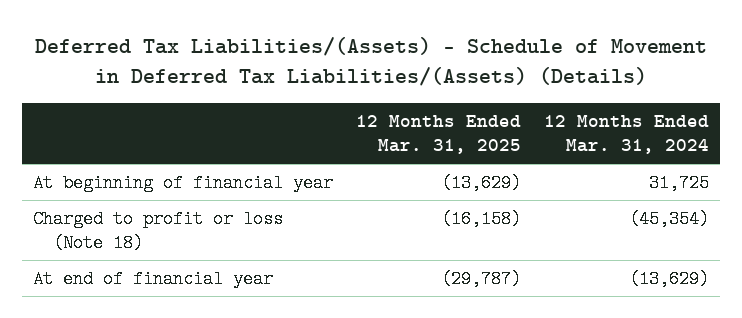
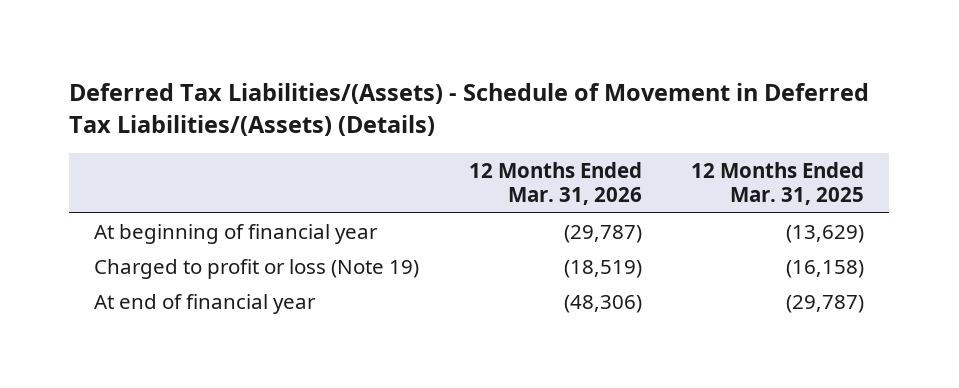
[543,115,709,155] 12 Months Ended Mar. 31, 2024 -> none
none -> [468,161,642,206] 12 Months Ended Mar. 31, 2026
[33,209,284,253] Charged to profit or loss (Note 18) -> [94,258,420,279] Charged to profit or loss (Note 19)

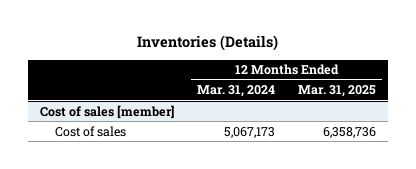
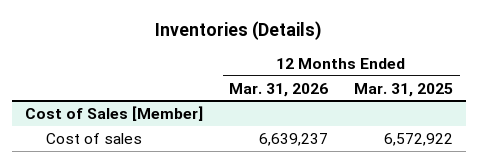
[196,85,275,98] Mar. 31, 2024 -> none
none -> [229,82,329,97] Mar. 31, 2026
[39,104,174,119] Cost of sales [member] -> [25,105,204,121] Cost of Sales [Member]
[323,126,377,138] 6,358,736 -> [384,132,454,146] 6,572,922

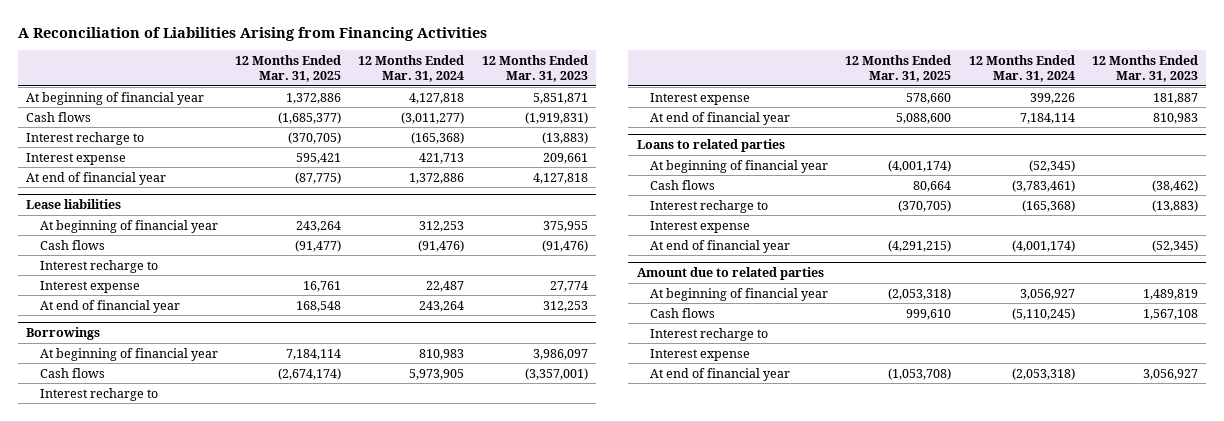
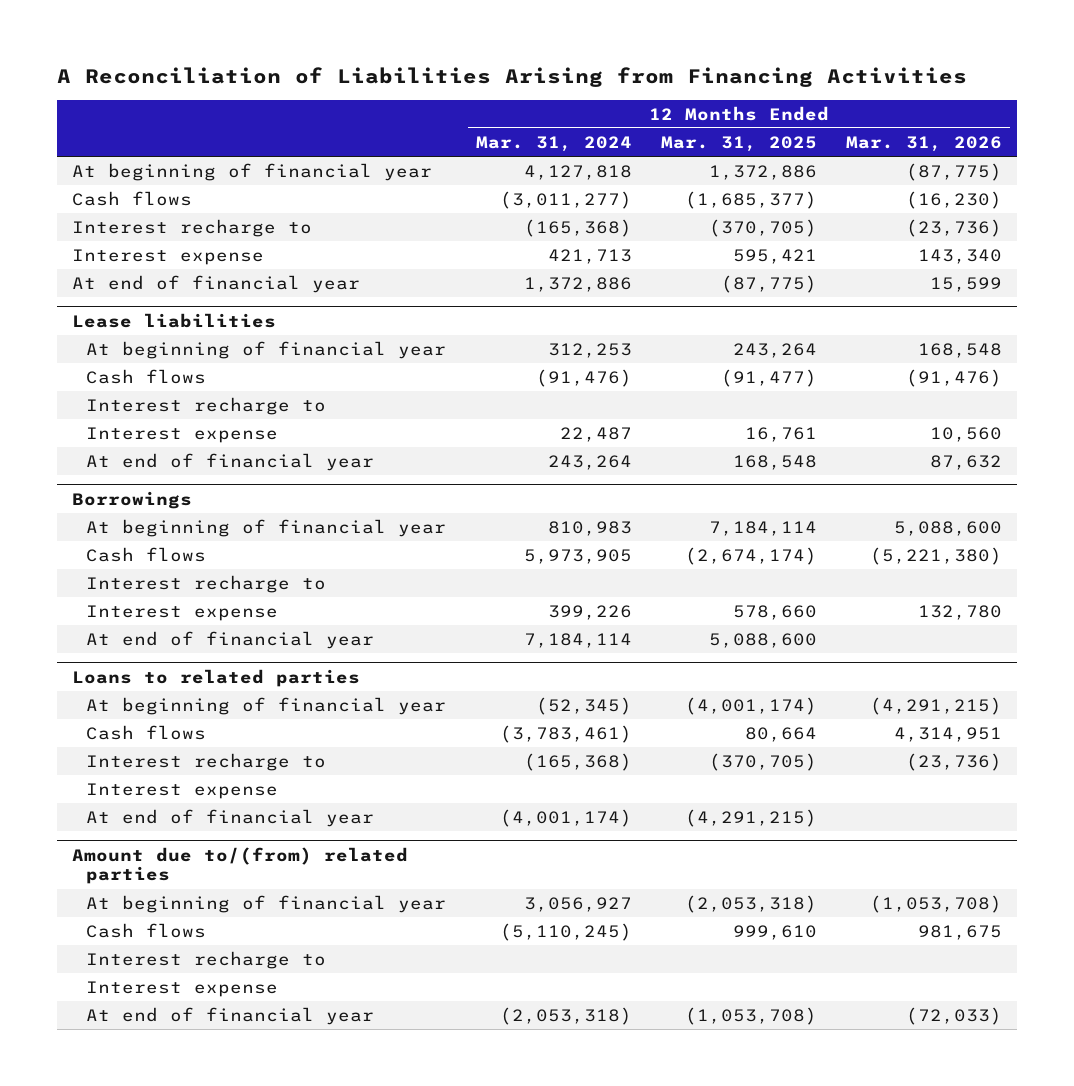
[481,54,588,83] 12 Months Ended Mar. 31, 2023 -> none
none -> [846,136,1003,153] Mar. 31, 2026
[636,267,824,281] Amount due to related parties -> [71,846,408,885] Amount due to/(from) related parties

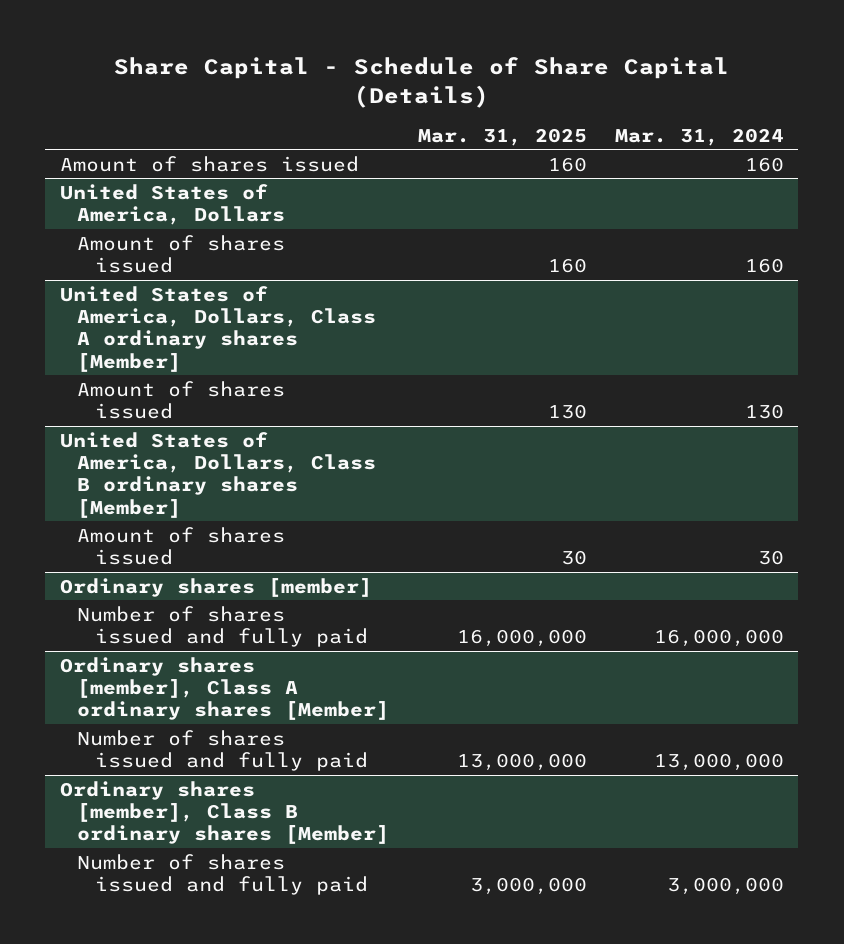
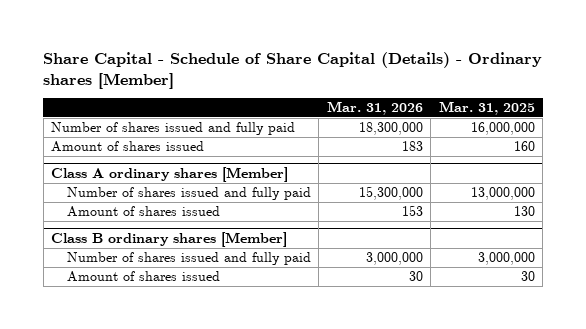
[113,56,729,108] Share Capital - Schedule of Share Capital (Details) -> [43,52,543,89] Share Capital - Schedule of Share Capital (Details) - Ordinary shares [Member]
[615,127,785,146] Mar. 31, 2024 -> none
none -> [326,100,423,115] Mar. 31, 2026
[59,183,286,225] United States of America, Dollars -> none
[77,234,286,273] Amount of shares issued -> none
[59,285,377,372] United States of America, Dollars, Class A ordinary shares [Member] -> none
[77,380,286,419] Amount of shares issued -> none
[59,431,377,518] United States of America, Dollars, Class B ordinary shares [Member] -> none
[77,526,286,565] Amount of shares issued -> none
[59,577,372,597] Ordinary shares [member] -> none
[59,155,359,172] Amount of shares issued -> [51,140,205,152] Amount of shares issued
[59,656,390,721] Ordinary shares [member], Class A ordinary shares [Member] -> [51,166,289,182] Class A ordinary shares [Member]
none -> [66,205,220,217] Amount of shares issued
[59,780,390,845] Ordinary shares [member], Class B ordinary shares [Member] -> [51,231,288,247] Class B ordinary shares [Member]
none -> [66,270,220,282] Amount of shares issued

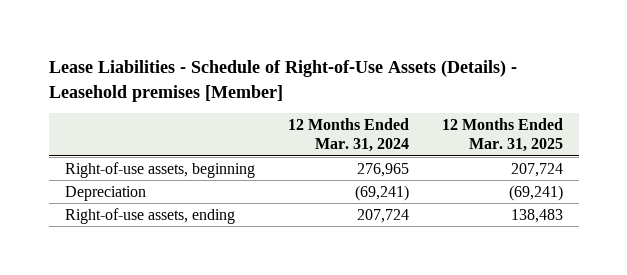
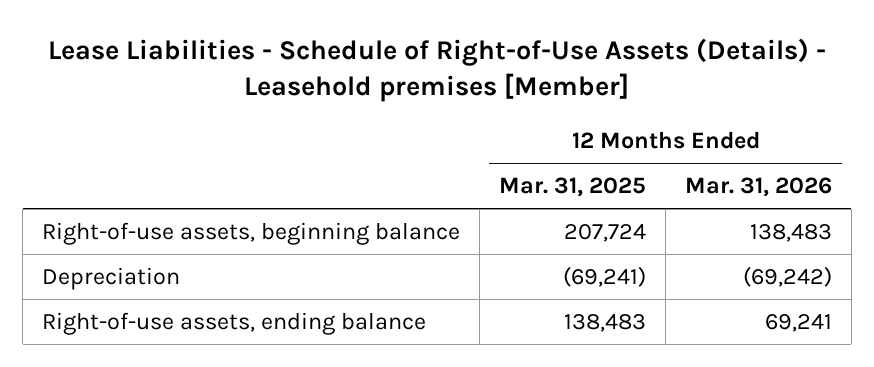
[287,118,409,153] 12 Months Ended Mar. 31, 2024 -> none
none -> [684,177,832,198] Mar. 31, 2026
[64,161,255,178] Right-of-use assets, beginning -> [42,221,461,245] Right-of-use assets, beginning balance
[64,207,235,224] Right-of-use assets, ending -> [42,311,427,335] Right-of-use assets, ending balance

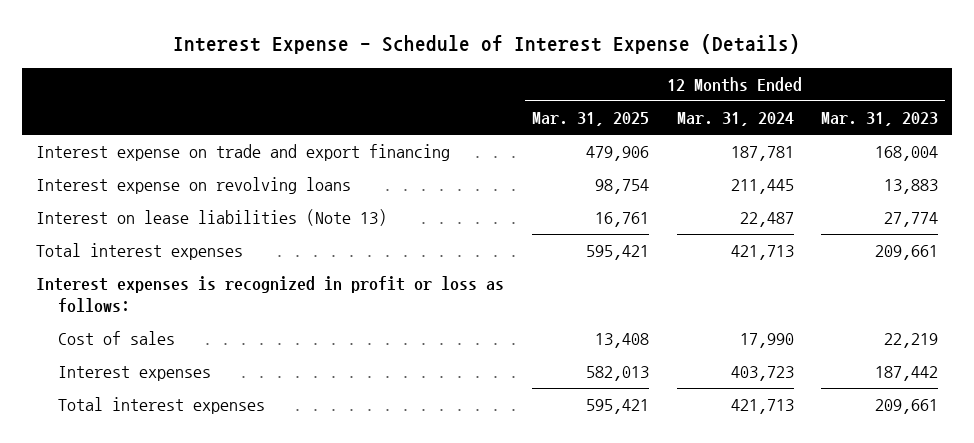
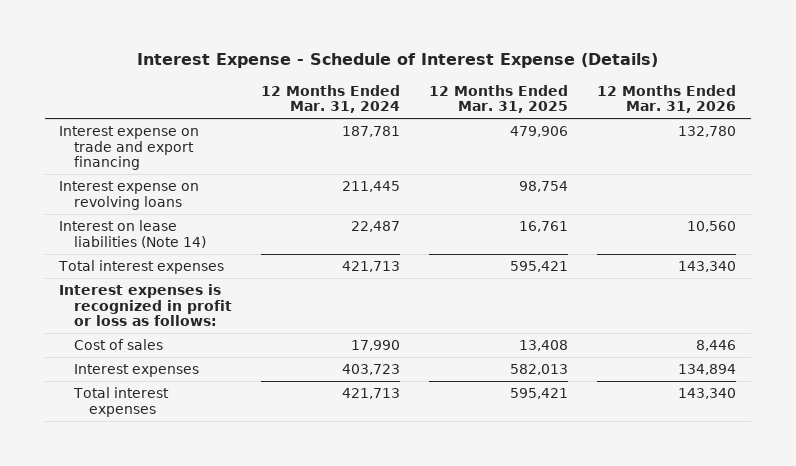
[821,112,939,127] Mar. 31, 2023 -> none
none -> [597,84,737,114] 12 Months Ended Mar. 31, 2026
[35,209,387,227] Interest on lease liabilities (Note 13) -> [59,219,207,248] Interest on lease liabilities (Note 14)

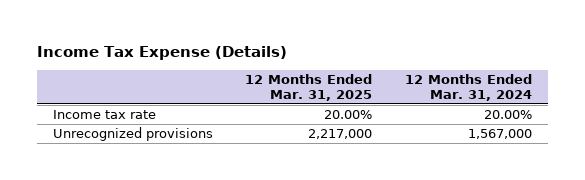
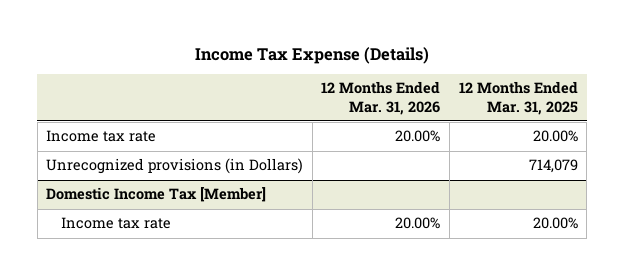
[404,73,532,101] 12 Months Ended Mar. 31, 2024 -> none
none -> [321,81,441,115] 12 Months Ended Mar. 31, 2026
[52,127,213,142] Unrecognized provisions -> [46,158,304,175] Unrecognized provisions (in Dollars)
[308,129,373,140] 2,217,000 -> [528,159,578,174] 714,079
none -> [46,187,267,203] Domestic Income Tax [Member]
none -> [61,217,172,230] Income tax rate

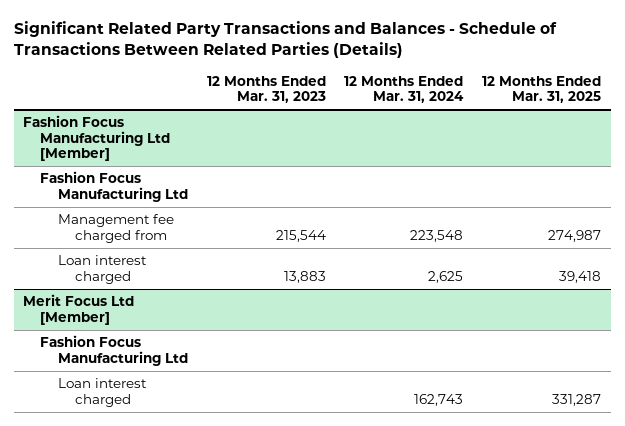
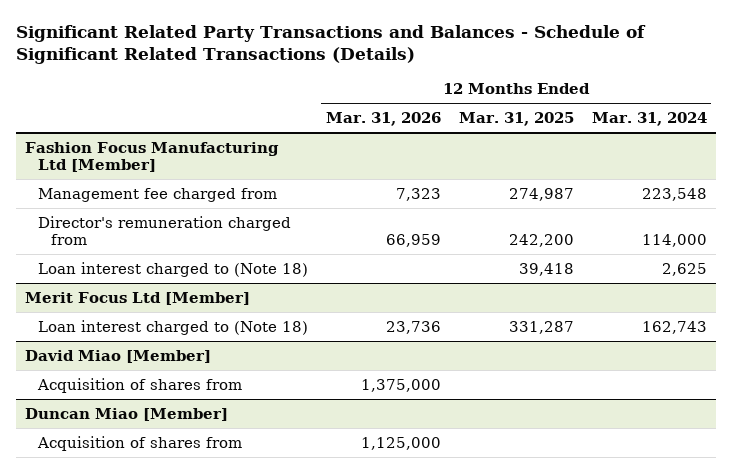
[13,21,557,59] Significant Related Party Transactions and Balances - Schedule of Transactions Between Related Parties (Details) -> [15,24,646,65] Significant Related Party Transactions and Balances - Schedule of Significant Related Transactions (Details)
[206,75,326,104] 12 Months Ended Mar. 31, 2023 -> none
none -> [325,111,441,126] Mar. 31, 2026
[40,171,188,202] Fashion Focus Manufacturing Ltd -> none
none -> [37,215,291,246] Director's remuneration charged from
[57,255,147,284] Loan interest charged -> [37,261,308,277] Loan interest charged to (Note 18)
[40,335,188,366] Fashion Focus Manufacturing Ltd -> none
[57,378,147,407] Loan interest charged -> [37,319,308,335] Loan interest charged to (Note 18)
none -> [24,349,211,363] David Miao [Member]
none -> [36,377,242,393] Acquisition of shares from
none -> [24,407,228,421] Duncan Miao [Member]
none -> [36,435,242,451] Acquisition of shares from

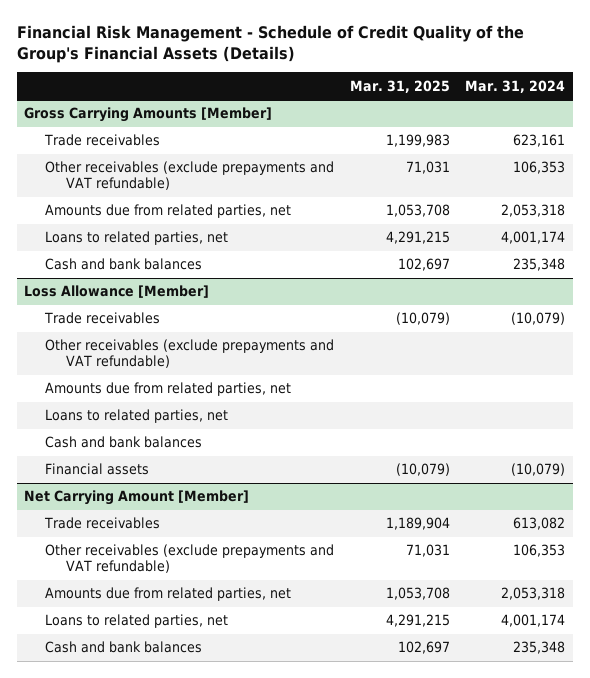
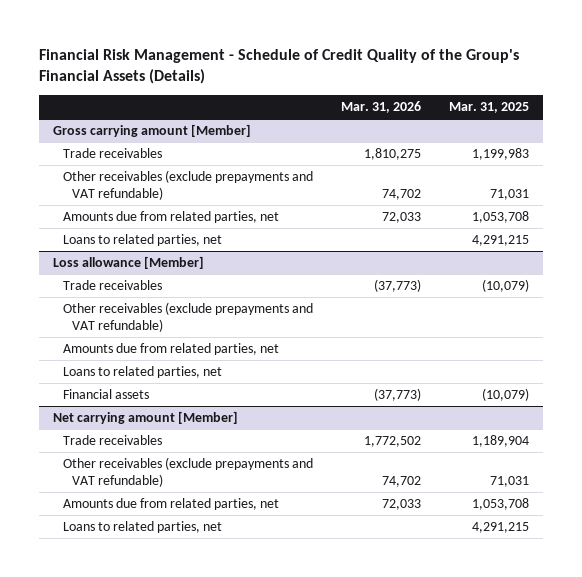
[465,79,566,93] Mar. 31, 2024 -> none
none -> [340,100,421,113] Mar. 31, 2026
[24,107,273,123] Gross Carrying Amounts [Member] -> [53,124,252,138] Gross carrying amount [Member]
[45,258,203,271] Cash and bank balances -> none
[24,285,210,299] Loss Allowance [Member] -> [53,256,205,270] Loss allowance [Member]
[45,436,203,449] Cash and bank balances -> none
[24,490,250,506] Net Carrying Amount [Member] -> [53,411,239,425] Net carrying amount [Member]
[45,641,203,654] Cash and bank balances -> none

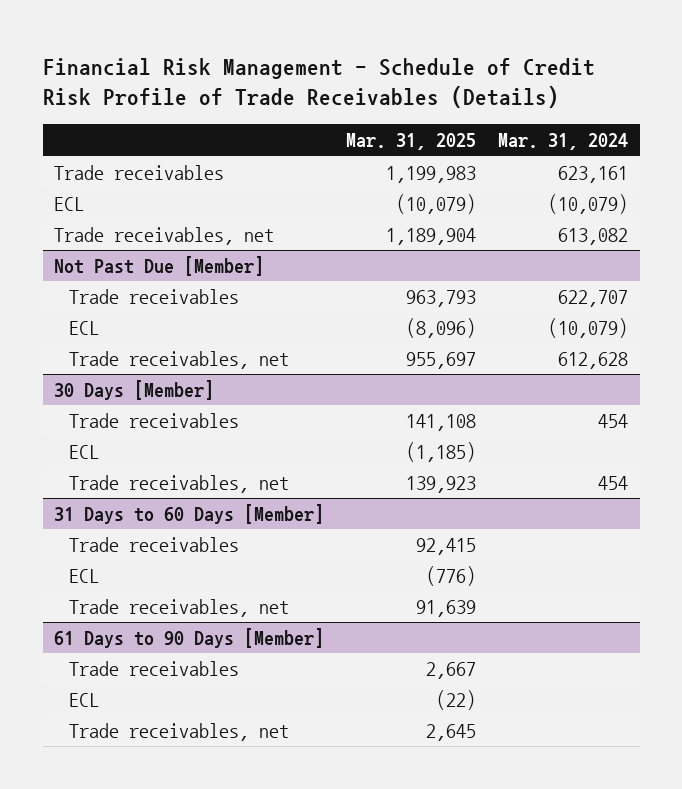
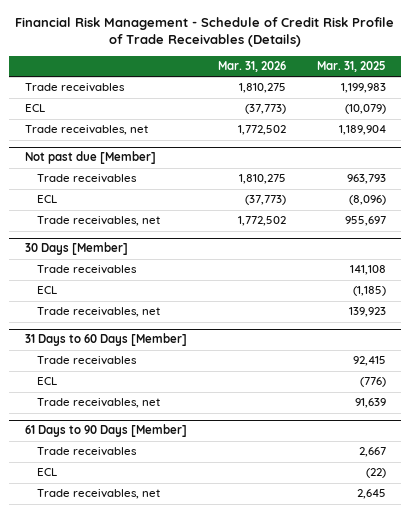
[498,133,629,151] Mar. 31, 2024 -> none
none -> [217,61,286,73] Mar. 31, 2026
[53,256,264,277] Not Past Due [Member] -> [24,151,156,165] Not past due [Member]

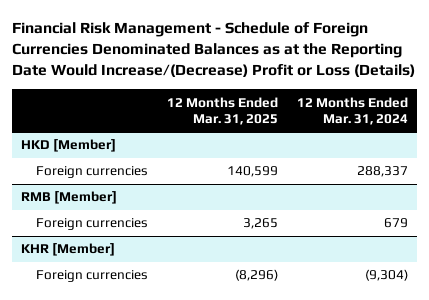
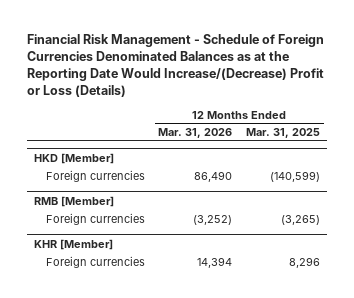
[296,96,408,125] 12 Months Ended Mar. 31, 2024 -> none
none -> [158,128,233,139] Mar. 31, 2026
[226,166,278,178] 140,599 -> [270,170,321,182] (140,599)
[242,218,278,230] 3,265 -> [281,214,321,225] (3,265)
[234,269,278,282] (8,296) -> [289,256,321,268] 8,296

